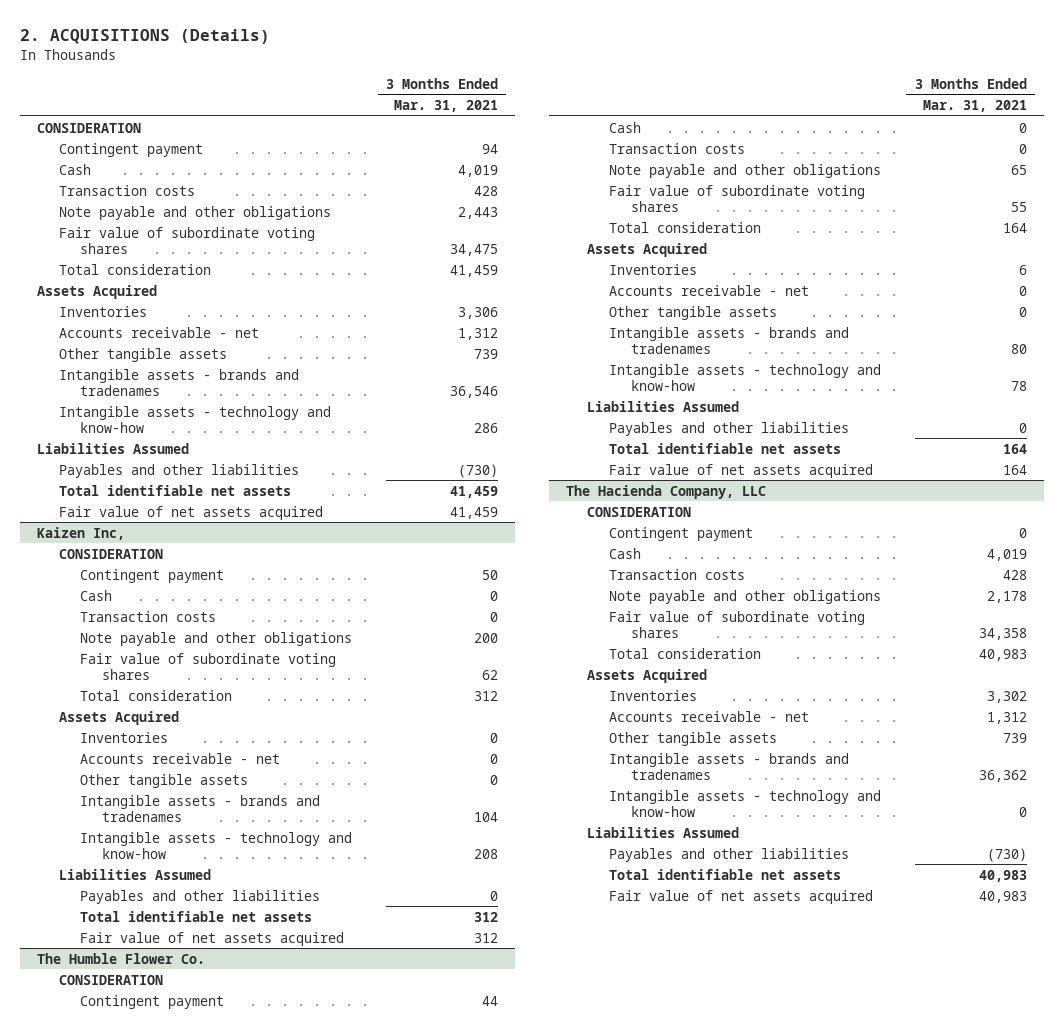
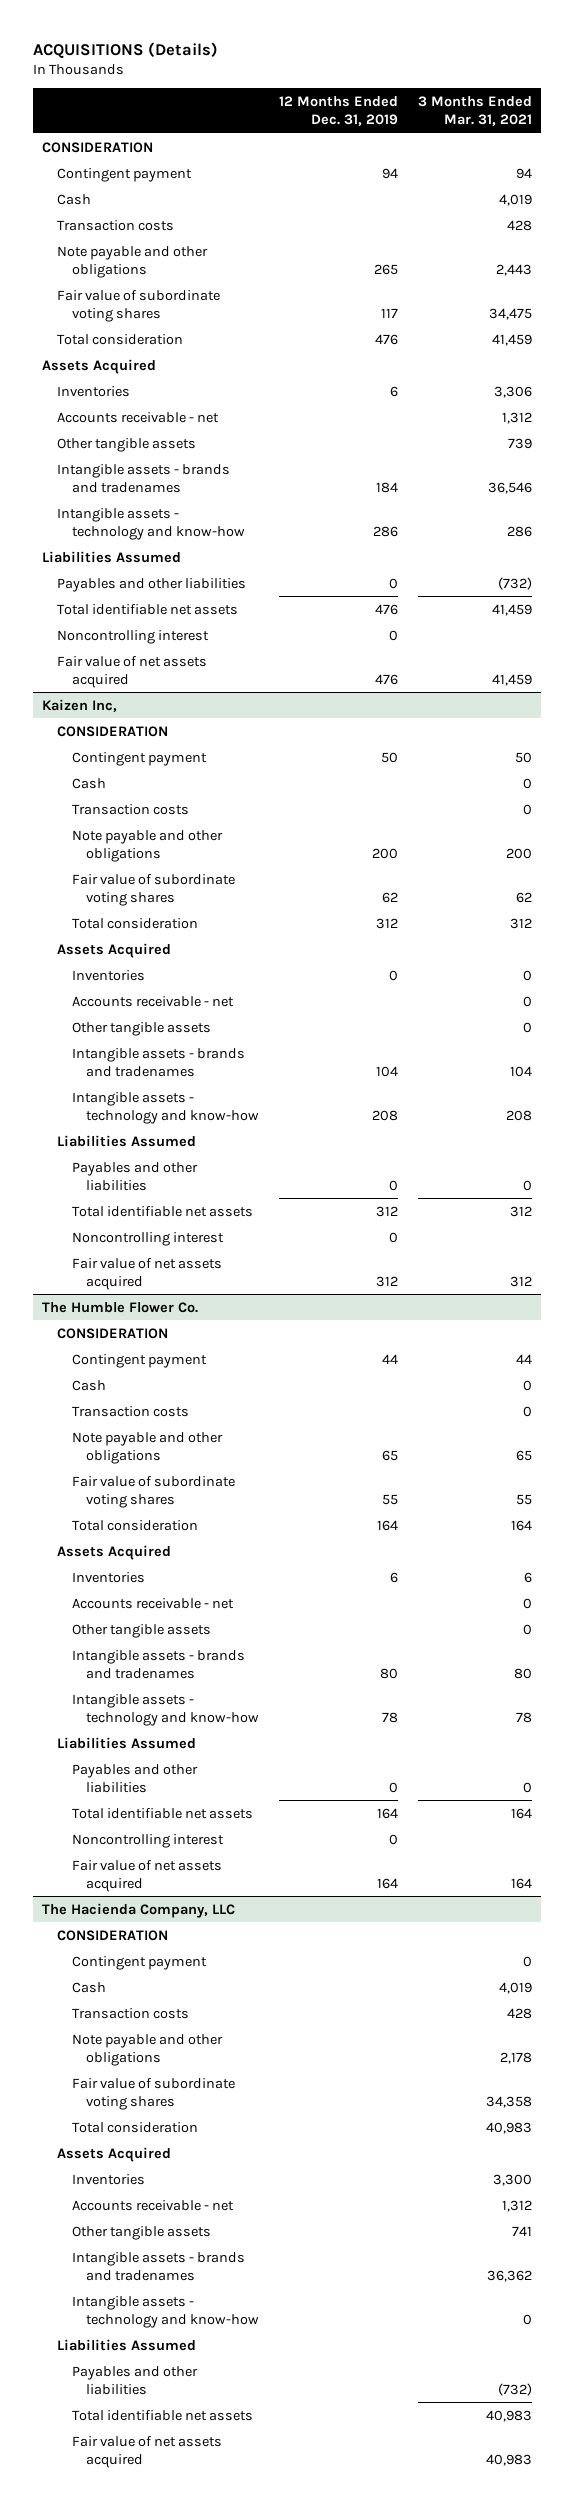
[20,29,271,45] 2. ACQUISITIONS (Details) -> [32,41,218,58] ACQUISITIONS (Details)
none -> [279,96,399,127] 12 Months Ended Dec. 31, 2019
[457,463,498,478] (730) -> [497,576,532,590] (732)
none -> [57,629,210,644] Noncontrolling interest
none -> [71,1231,224,1246] Noncontrolling interest
none -> [71,1833,224,1848] Noncontrolling interest
[986,690,1027,703] 3,302 -> [492,2173,532,2186] 3,300
[1002,732,1027,743] 739 -> [511,2225,532,2236] 741
[986,847,1027,862] (730) -> [497,2382,532,2396] (732)

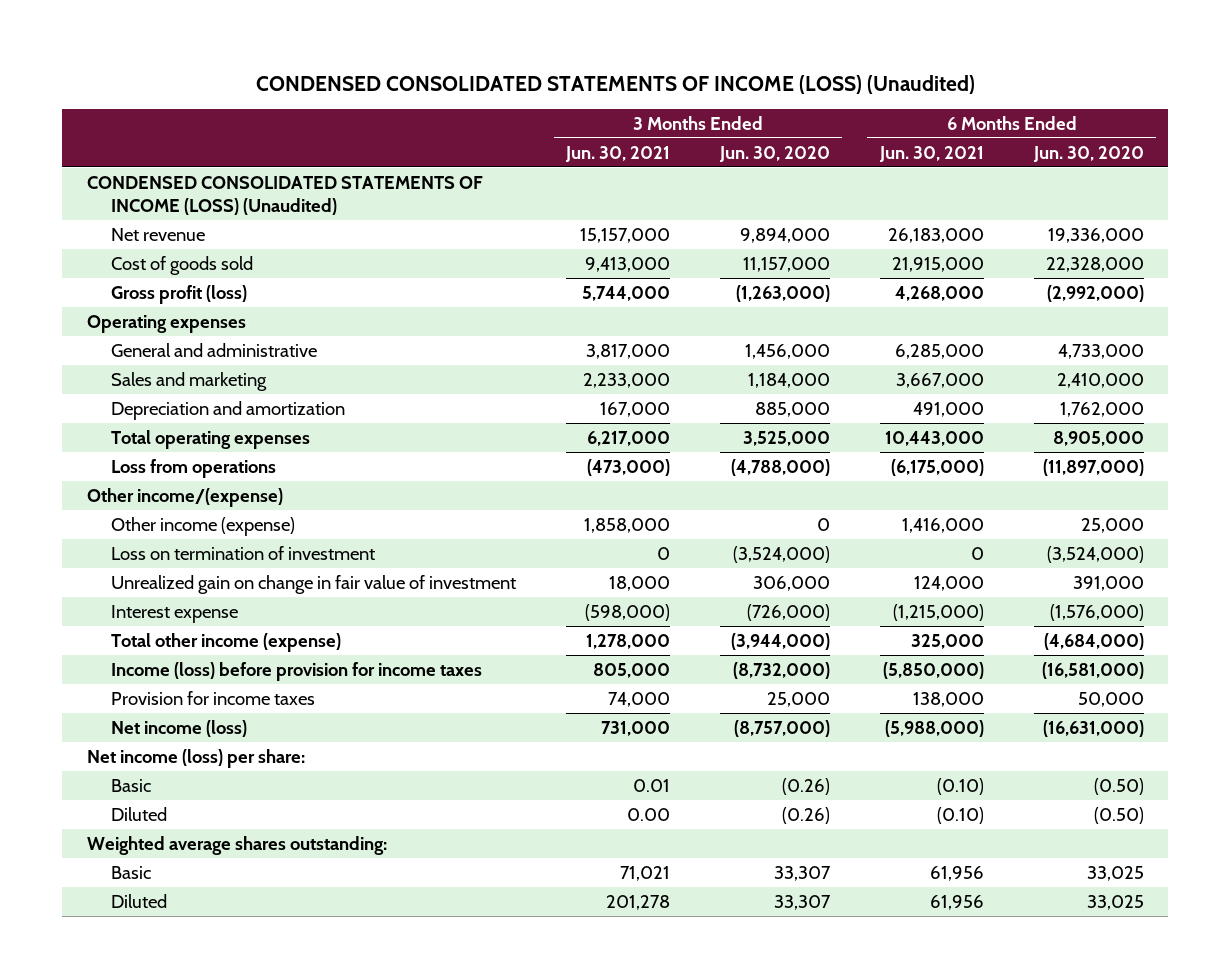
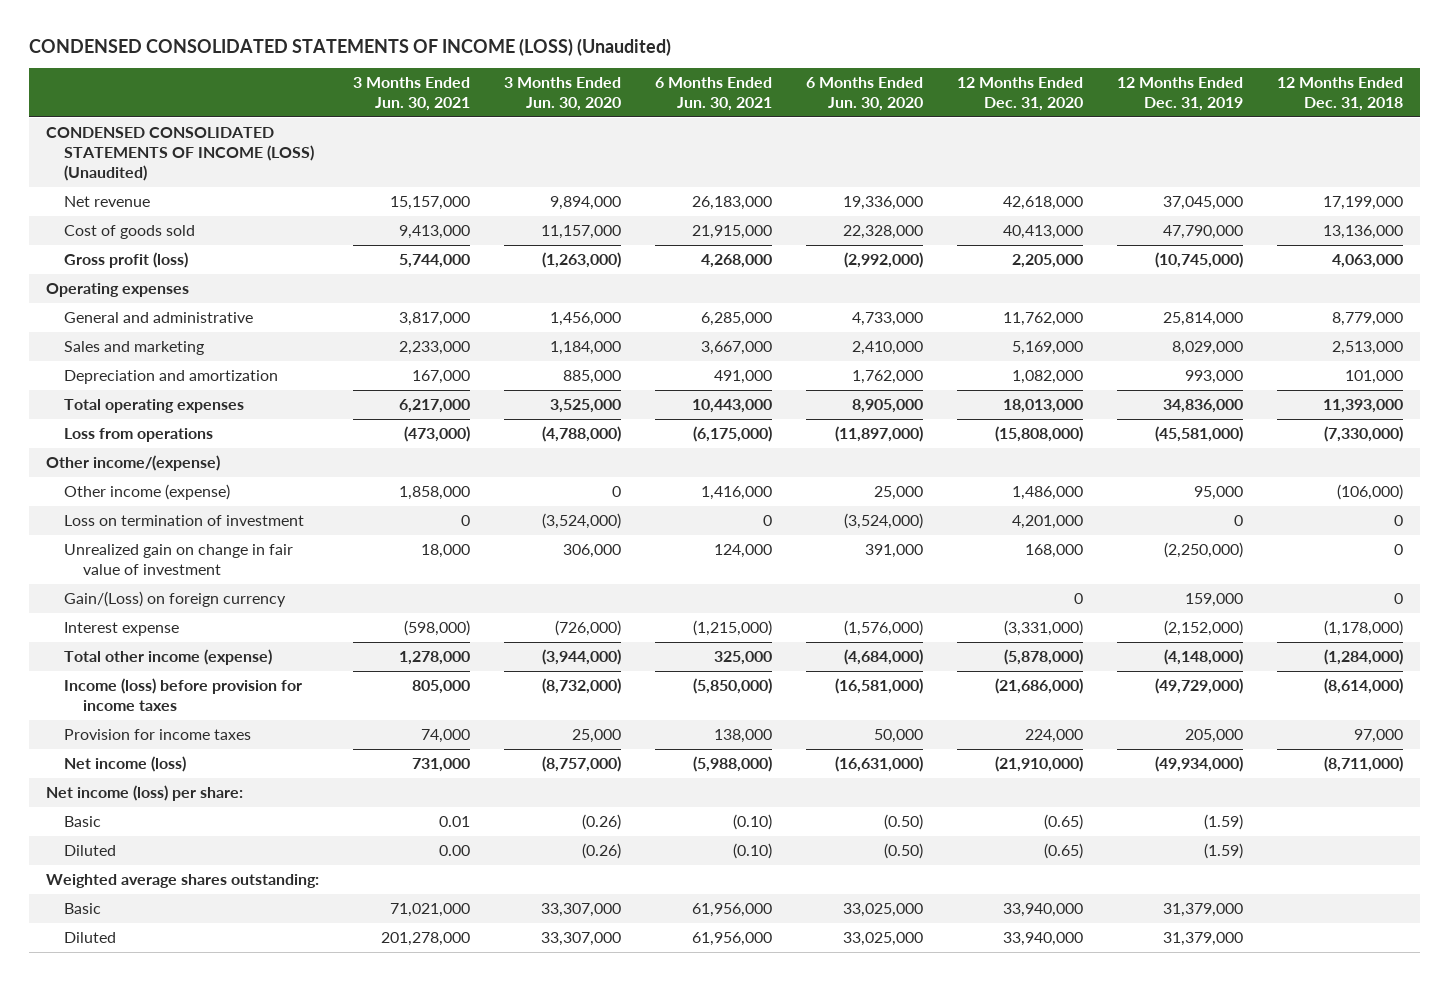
none -> [956,76,1083,111] 12 Months Ended Dec. 31, 2020
none -> [1116,76,1243,111] 12 Months Ended Dec. 31, 2019
none -> [1277,76,1404,111] 12 Months Ended Dec. 31, 2018
none -> [64,590,287,607] Gain/(Loss) on foreign currency
[620,865,671,881] 71,021 -> [389,902,470,917] 71,021,000
[773,865,831,881] 33,307 -> [540,902,621,917] 33,307,000
[929,865,984,881] 61,956 -> [691,902,772,917] 61,956,000
[1086,865,1144,881] 33,025 -> [842,902,923,917] 33,025,000
[606,894,671,910] 201,278 -> [380,931,470,946] 201,278,000
[773,894,831,910] 33,307 -> [540,931,621,946] 33,307,000
[929,894,984,910] 61,956 -> [691,931,772,946] 61,956,000
[1086,894,1144,910] 33,025 -> [842,931,923,946] 33,025,000

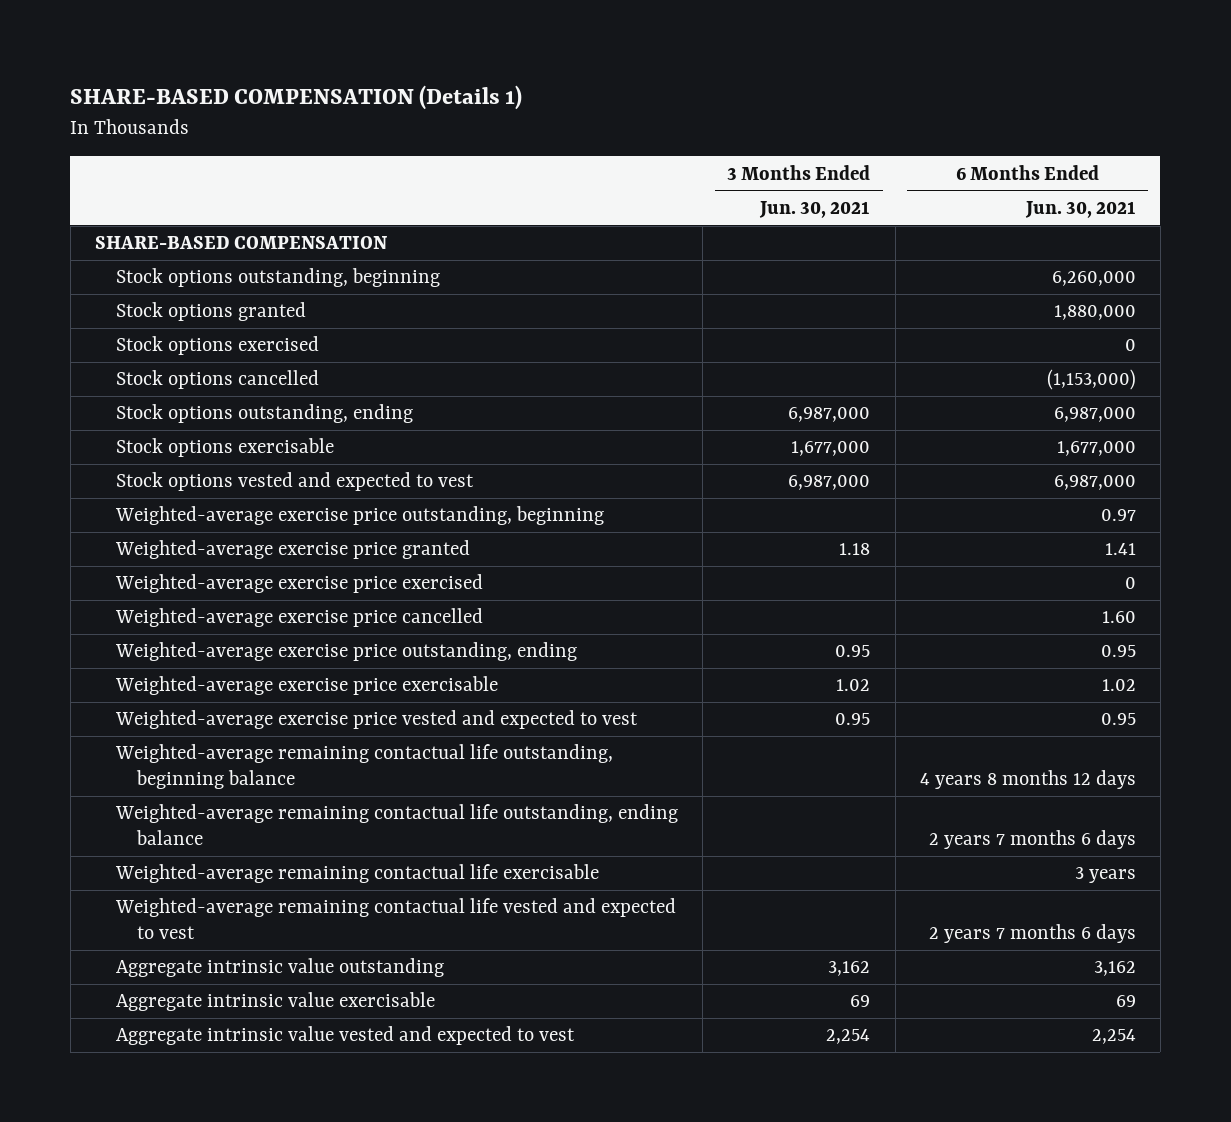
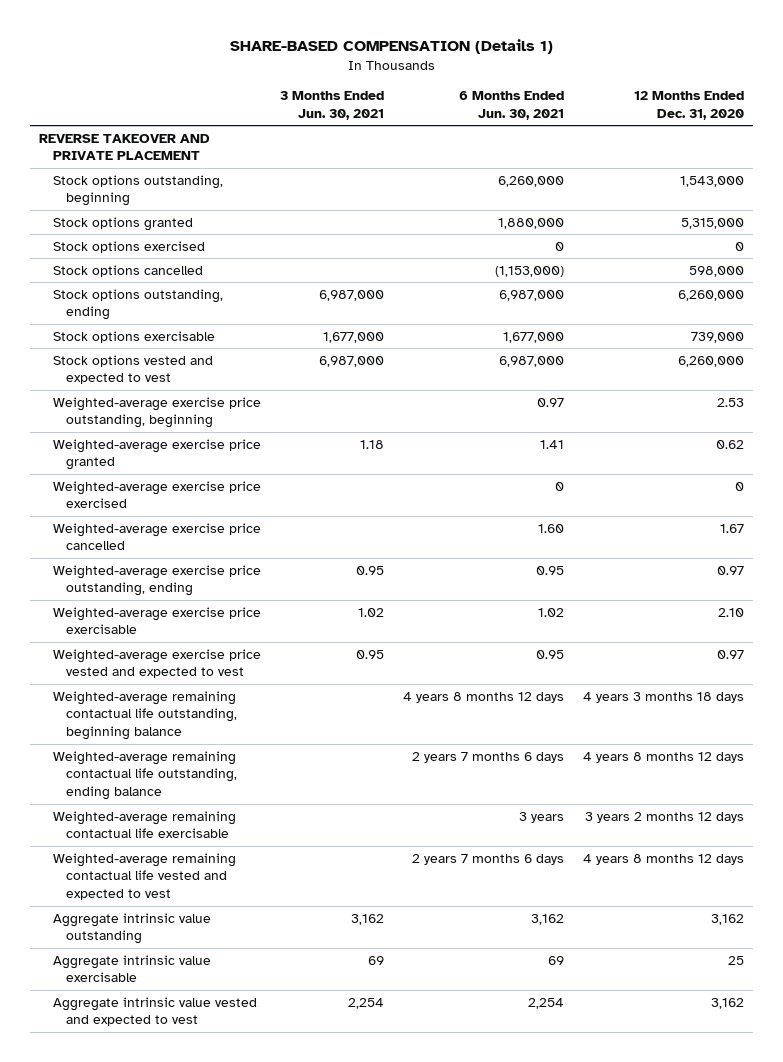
none -> [633,91,744,120] 12 Months Ended Dec. 31, 2020
[94,236,387,250] SHARE-BASED COMPENSATION -> [39,133,211,161] REVERSE TAKEOVER AND PRIVATE PLACEMENT

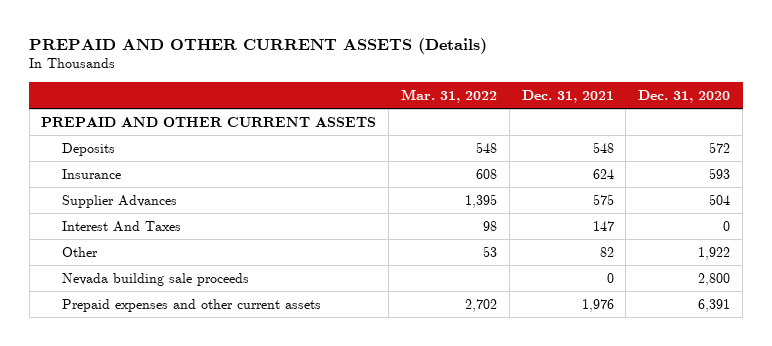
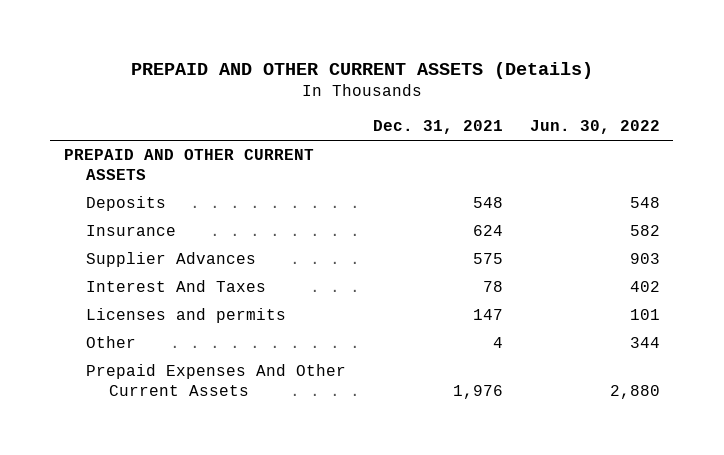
[401,88,498,103] Mar. 31, 2022 -> none
[638,89,731,103] Dec. 31, 2020 -> none
none -> [529,120,660,135] Jun. 30, 2022
[61,272,249,286] Nevada building sale proceeds -> none
[592,220,614,231] 147 -> [483,281,504,293] 78
none -> [86,308,287,324] Licenses and permits
[599,246,614,257] 82 -> [493,337,504,349] 4
[61,298,321,312] Prepaid expenses and other current assets -> [86,364,347,397] Prepaid Expenses And Other Current Assets

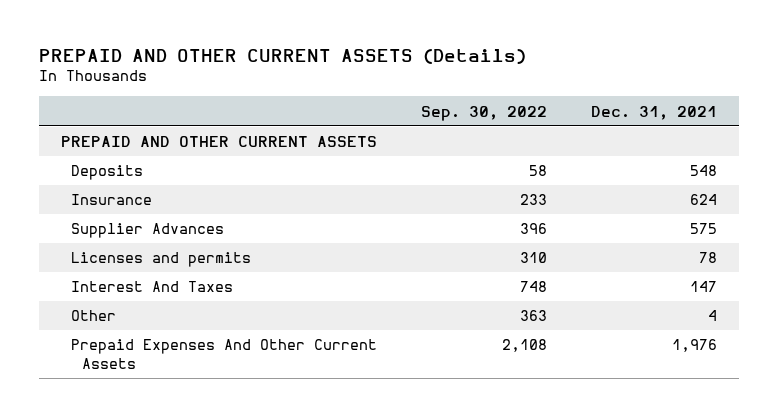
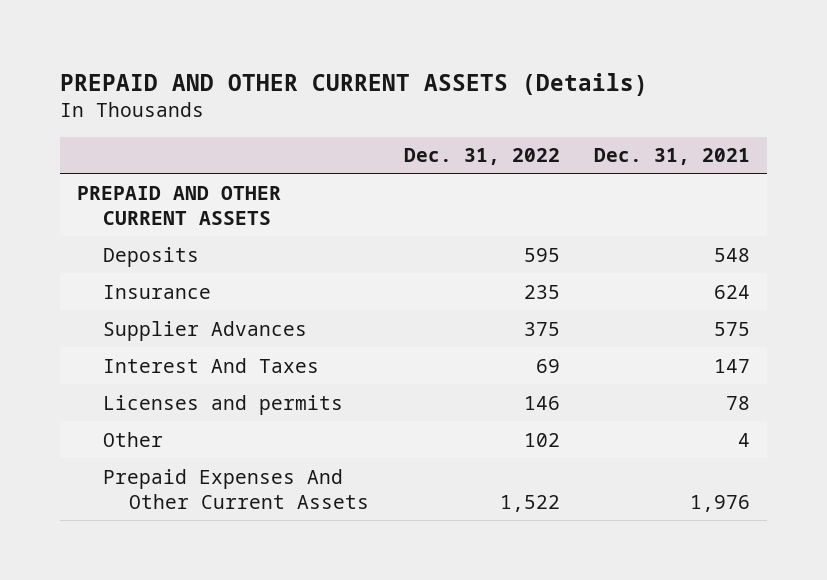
[421,105,548,121] Sep. 30, 2022 -> none
none -> [403,148,560,166] Dec. 31, 2022
[71,252,252,268] Licenses and permits -> [103,394,344,415] Licenses and permits

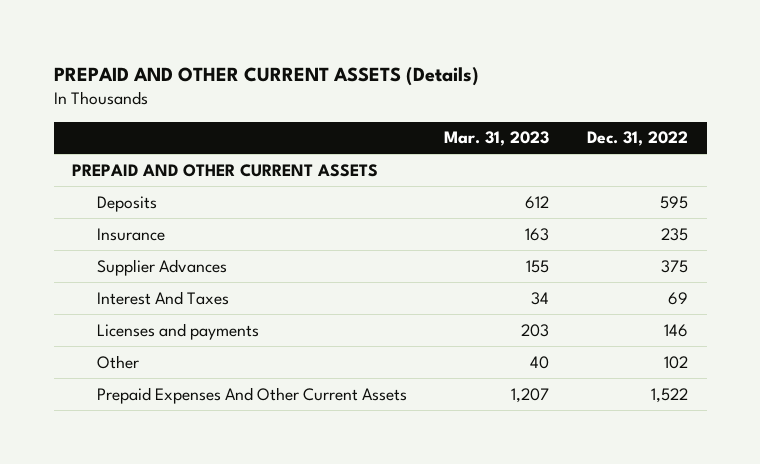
[593,148,750,166] Dec. 31, 2021 -> none
none -> [444,131,550,147] Mar. 31, 2023
[103,394,344,415] Licenses and permits -> [96,322,259,340] Licenses and payments

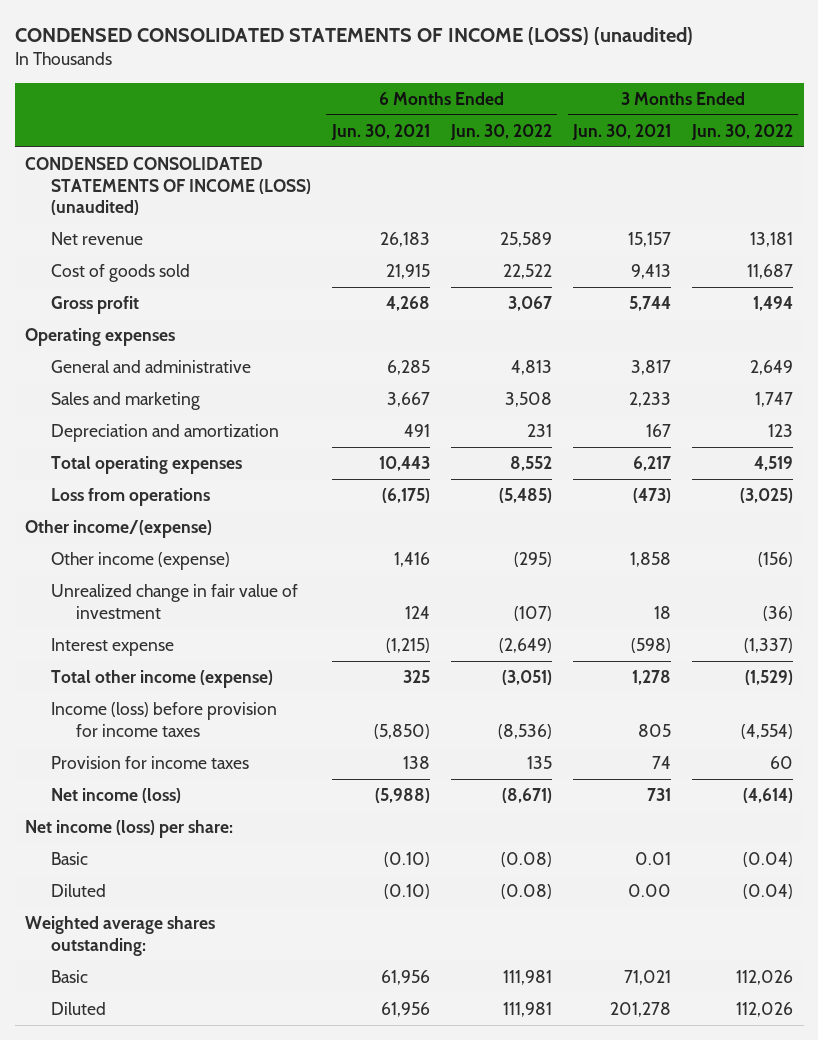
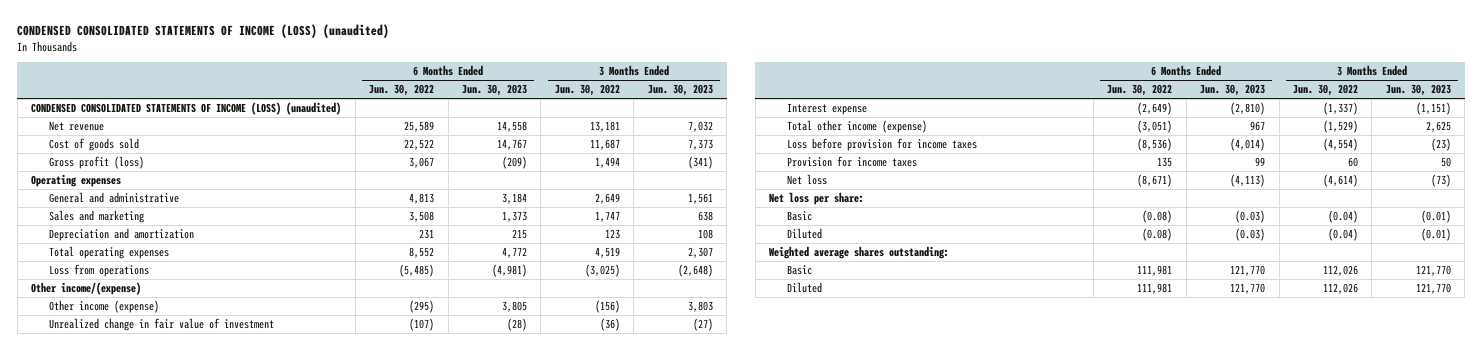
[330,123,430,140] Jun. 30, 2021 -> none
[571,123,671,140] Jun. 30, 2021 -> none
none -> [462,84,528,97] Jun. 30, 2023
none -> [647,84,713,97] Jun. 30, 2023
[50,296,139,315] Gross profit -> [48,156,144,170] Gross profit (loss)
[50,702,277,737] Income (loss) before provision for income taxes -> [786,138,977,152] Loss before provision for income taxes
[50,788,181,804] Net income (loss) -> [786,174,827,186] Net loss
[25,820,234,839] Net income (loss) per share: -> [769,192,865,206] Net loss per share:

